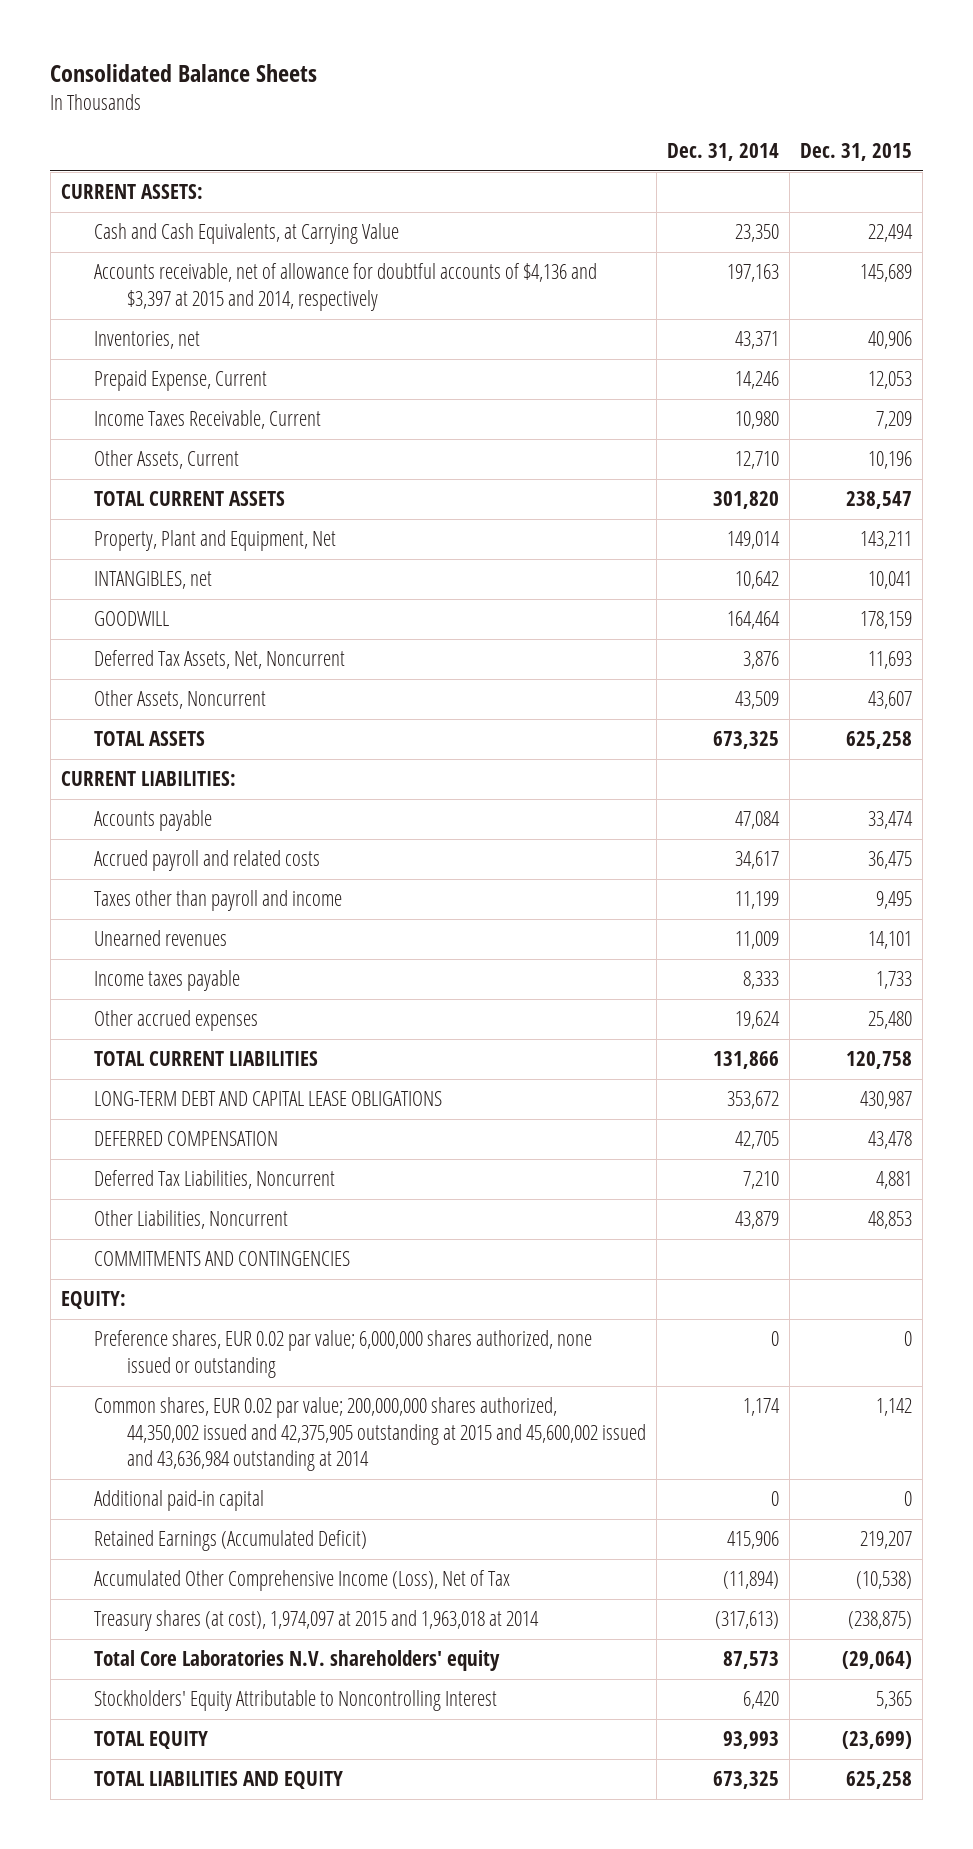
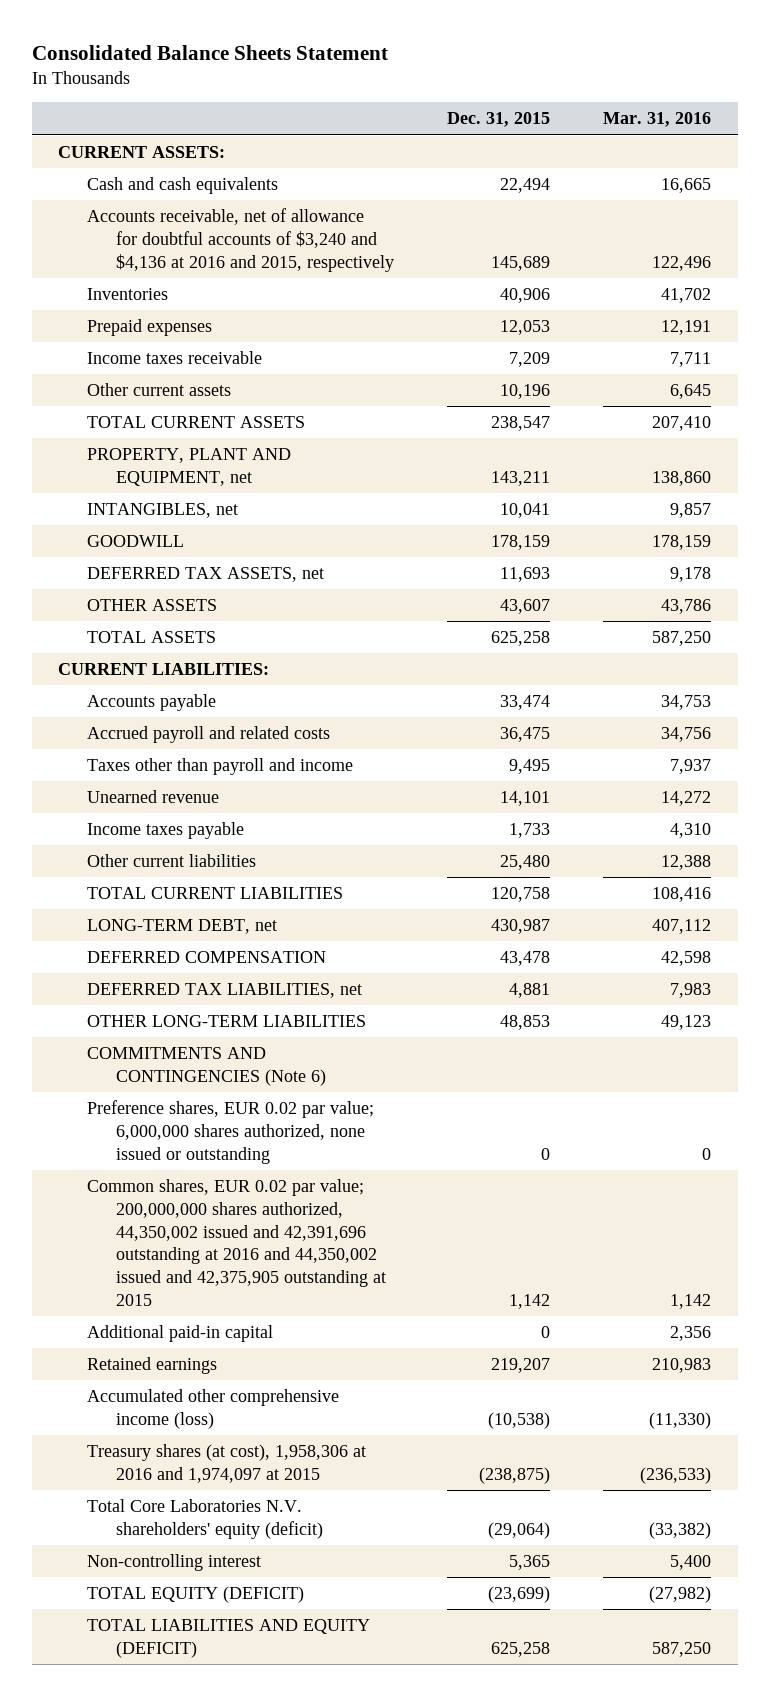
[50,64,318,83] Consolidated Balance Sheets -> [31,44,388,60] Consolidated Balance Sheets Statement
[667,143,780,162] Dec. 31, 2014 -> none
none -> [603,112,712,128] Mar. 31, 2016
[93,223,399,245] Cash and Cash Equivalents, at Carrying Value -> [87,177,279,195] Cash and cash equivalents
[93,263,597,311] Accounts receivable, net of allowance for doubtful accounts of $4,136 and $3,397 at 2015 and 2014, respectively -> [87,208,394,272] Accounts receivable, net of allowance for doubtful accounts of $3,240 and $4,136 at 2016 and 2015, respectively
[93,331,200,350] Inventories, net -> [87,288,169,301] Inventories
[93,370,267,392] Prepaid Expense, Current -> [87,319,213,337] Prepaid expenses
[93,410,321,430] Income Taxes Receivable, Current -> [87,351,263,365] Income taxes receivable
[93,450,239,470] Other Assets, Current -> [87,383,232,397] Other current assets
[93,530,336,552] Property, Plant and Equipment, Net -> [87,448,292,486] PROPERTY, PLANT AND EQUIPMENT, net
[93,650,345,670] Deferred Tax Assets, Net, Noncurrent -> [87,567,325,583] DEFERRED TAX ASSETS, net
[93,690,266,710] Other Assets, Noncurrent -> [87,599,218,612] OTHER ASSETS
[93,930,227,947] Unearned revenues -> [87,790,220,804] Unearned revenue
[93,1010,258,1032] Other accrued expenses -> [87,854,257,868] Other current liabilities
[93,1091,442,1107] LONG-TERM DEBT AND CAPITAL LEASE OBLIGATIONS -> [87,919,278,935] LONG-TERM DEBT, net
[60,1291,126,1310] EQUITY: -> none
[93,1170,335,1190] Deferred Tax Liabilities, Noncurrent -> [87,983,363,999] DEFERRED TAX LIABILITIES, net
[93,1210,288,1230] Other Liabilities, Noncurrent -> [87,1015,367,1028] OTHER LONG-TERM LIABILITIES
[93,1251,350,1267] COMMITMENTS AND CONTINGENCIES -> [87,1047,326,1086] COMMITMENTS AND CONTINGENCIES (Note 6)
[93,1397,646,1472] Common shares, EUR 0.02 par value; 200,000,000 shares authorized, 44,350,002 issued and 42,375,905 outstanding at 2015 and 45,600,002 issued and 43,636,984 outstanding at 2014 -> [87,1179,386,1306] Common shares, EUR 0.02 par value; 200,000,000 shares authorized, 44,350,002 issued and 42,391,696 outstanding at 2016 and 44,350,002 issued and 42,375,905 outstanding at 2015
[93,1530,367,1552] Retained Earnings (Accumulated Deficit) -> [87,1357,218,1375] Retained earnings
[93,1570,510,1592] Accumulated Other Comprehensive Income (Loss), Net of Tax -> [87,1389,340,1429] Accumulated other comprehensive income (loss)
[93,1610,539,1632] Treasury shares (at cost), 1,974,097 at 2015 and 1,963,018 at 2014 -> [87,1444,367,1483] Treasury shares (at cost), 1,958,306 at 2016 and 1,974,097 at 2015
[93,1650,500,1672] Total Core Laboratories N.V. shareholders' equity -> [87,1499,323,1539] Total Core Laboratories N.V. shareholders' equity (deficit)
[93,1690,497,1712] Stockholders' Equity Attributable to Noncontrolling Interest -> [87,1554,262,1572] Non-controlling interest
[93,1731,208,1750] TOTAL EQUITY -> [87,1586,305,1604] TOTAL EQUITY (DEFICIT)
[93,1771,343,1790] TOTAL LIABILITIES AND EQUITY -> [87,1619,371,1658] TOTAL LIABILITIES AND EQUITY (DEFICIT)

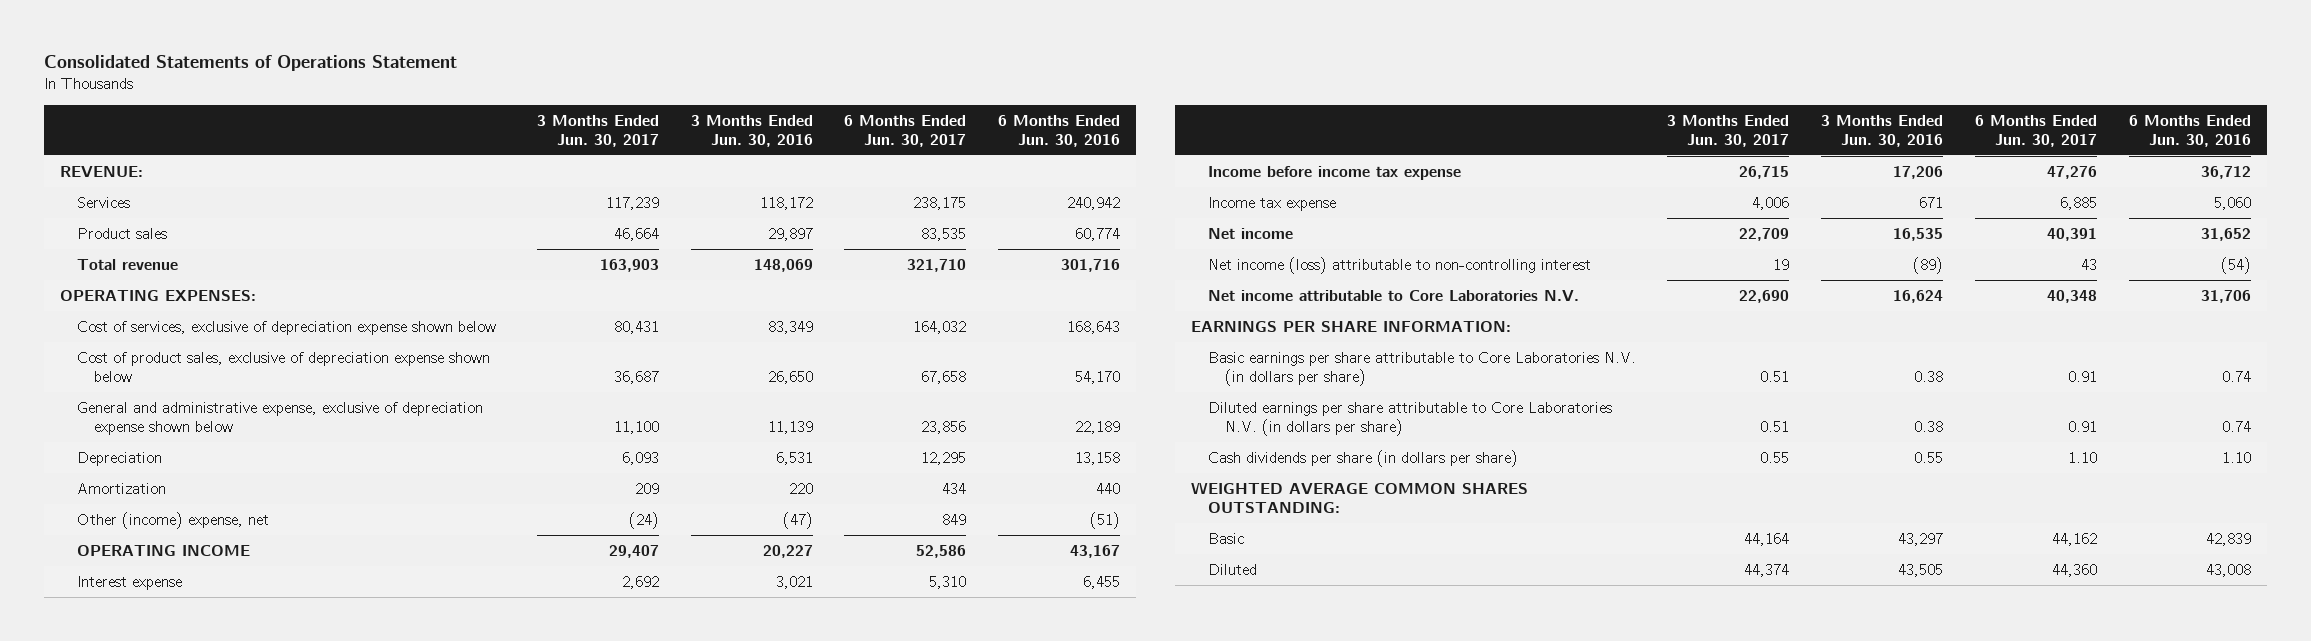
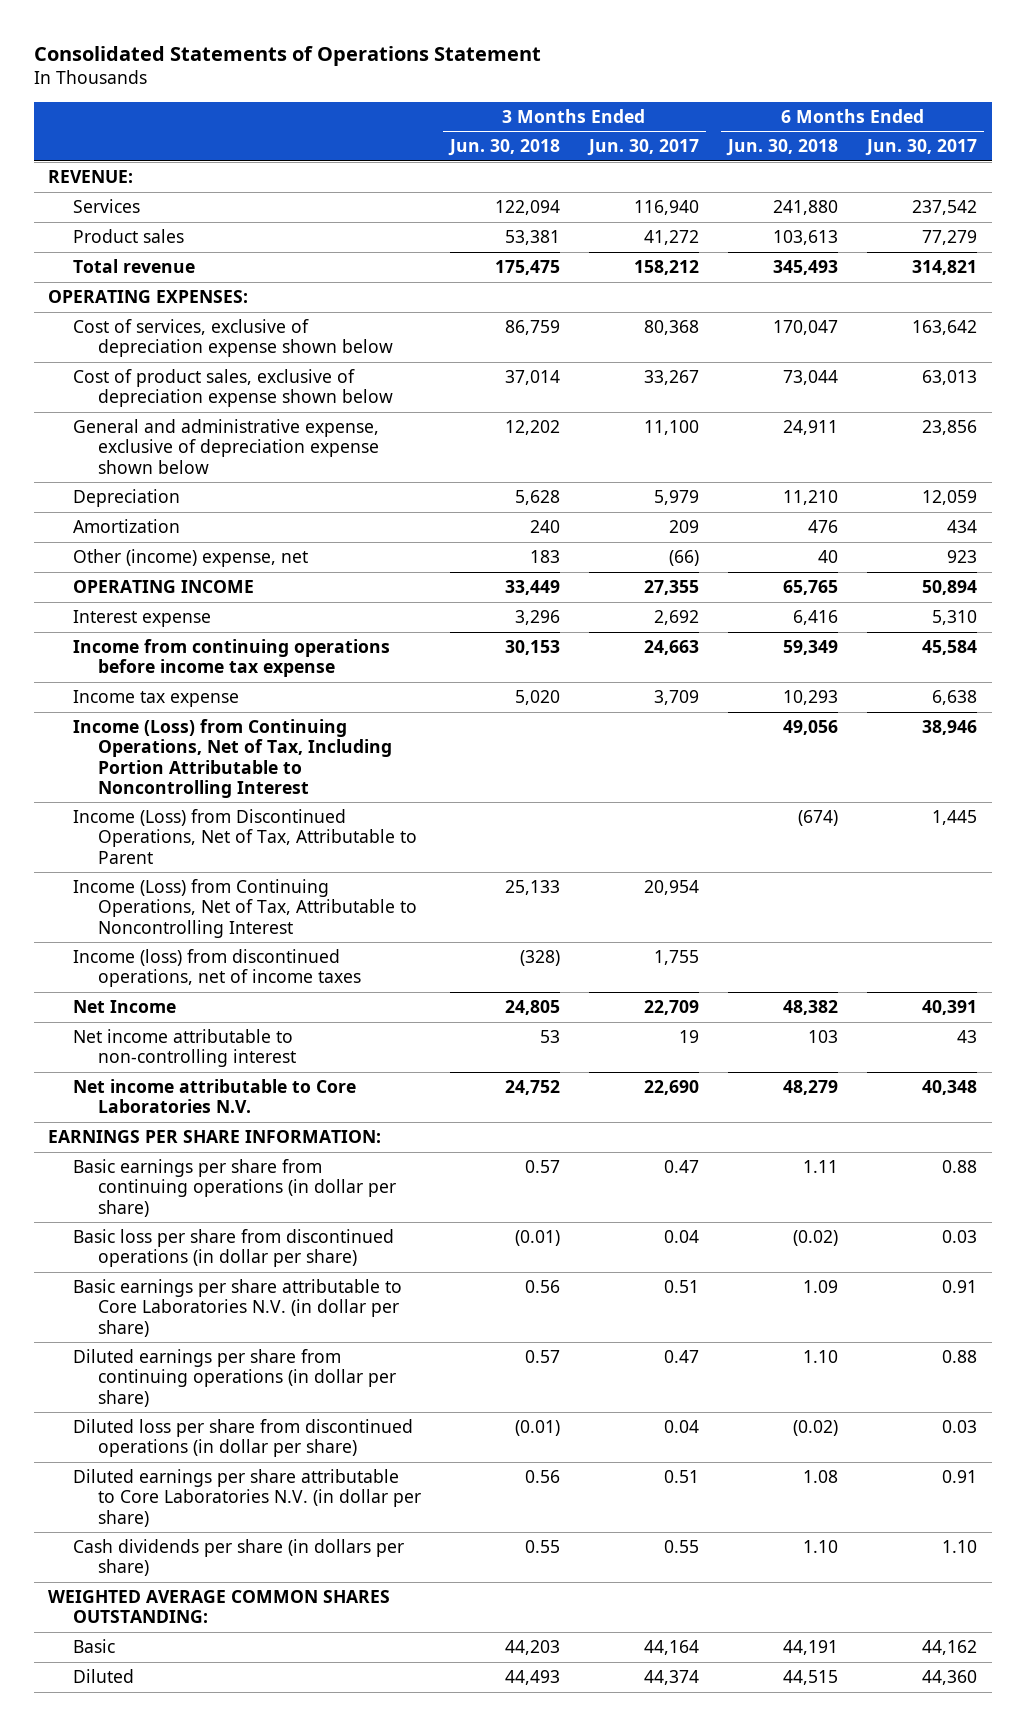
[690,114,813,147] 3 Months Ended Jun. 30, 2016 -> none
[998,114,1121,147] 6 Months Ended Jun. 30, 2016 -> none
none -> [447,139,560,157] Jun. 30, 2018
none -> [725,139,838,157] Jun. 30, 2018
[605,196,659,210] 117,239 -> [633,200,699,216] 116,940
[913,196,967,210] 238,175 -> [912,200,978,216] 237,542
[613,227,659,241] 46,664 -> [643,230,699,246] 41,272
[921,227,967,241] 83,535 -> [922,230,978,246] 77,279
[599,258,659,272] 163,903 -> [633,260,699,276] 158,212
[907,258,967,272] 321,710 -> [912,260,978,276] 314,821
[613,320,659,334] 80,431 -> [643,320,699,336] 80,368
[913,320,967,334] 164,032 -> [912,320,978,336] 163,642
[613,370,659,384] 36,687 -> [643,370,699,386] 33,267
[921,370,967,384] 67,658 -> [922,370,978,386] 63,013
[621,451,659,465] 6,093 -> [653,490,699,506] 5,979
[921,451,967,465] 12,295 -> [922,490,978,506] 12,059
[628,511,659,529] (24) -> [668,550,699,567] (66)
[942,513,967,525] 849 -> [947,550,978,564] 923
[608,544,659,558] 29,407 -> [643,580,699,596] 27,355
[916,544,967,558] 52,586 -> [922,580,978,596] 50,894
[1207,165,1461,180] Income before income tax expense -> [73,639,391,678] Income from continuing operations before income tax expense
[1739,165,1790,179] 26,715 -> [643,640,699,656] 24,663
[2046,165,2097,179] 47,276 -> [922,640,978,656] 45,584
[1752,196,1790,210] 4,006 -> [653,690,699,706] 3,709
[2059,196,2097,210] 6,885 -> [932,690,978,706] 6,638
none -> [73,719,392,798] Income (Loss) from Continuing Operations, Net of Tax, Including Portion Attributable to Noncontrolling Interest
none -> [73,809,417,864] Income (Loss) from Discontinued Operations, Net of Tax, Attributable to Parent
none -> [73,879,417,938] Income (Loss) from Continuing Operations, Net of Tax, Attributable to Noncontrolling Interest
none -> [73,949,361,988] Income (loss) from discontinued operations, net of income taxes
[1207,227,1293,239] Net income -> [73,1000,177,1014] Net Income
[1207,256,1591,274] Net income (loss) attributable to non-controlling interest -> [73,1029,296,1068] Net income attributable to non-controlling interest
none -> [73,1159,396,1217] Basic earnings per share from continuing operations (in dollar per share)
none -> [73,1229,395,1268] Basic loss per share from discontinued operations (in dollar per share)
[1207,351,1636,386] Basic earnings per share attributable to Core Laboratories N.V. (in dollars per share) -> [73,1279,403,1337] Basic earnings per share attributable to Core Laboratories N.V. (in dollar per share)
none -> [73,1349,396,1407] Diluted earnings per share from continuing operations (in dollar per share)
none -> [73,1419,414,1458] Diluted loss per share from discontinued operations (in dollar per share)
[1207,401,1612,436] Diluted earnings per share attributable to Core Laboratories N.V. (in dollars per share) -> [73,1469,421,1527] Diluted earnings per share attributable to Core Laboratories N.V. (in dollar per share)

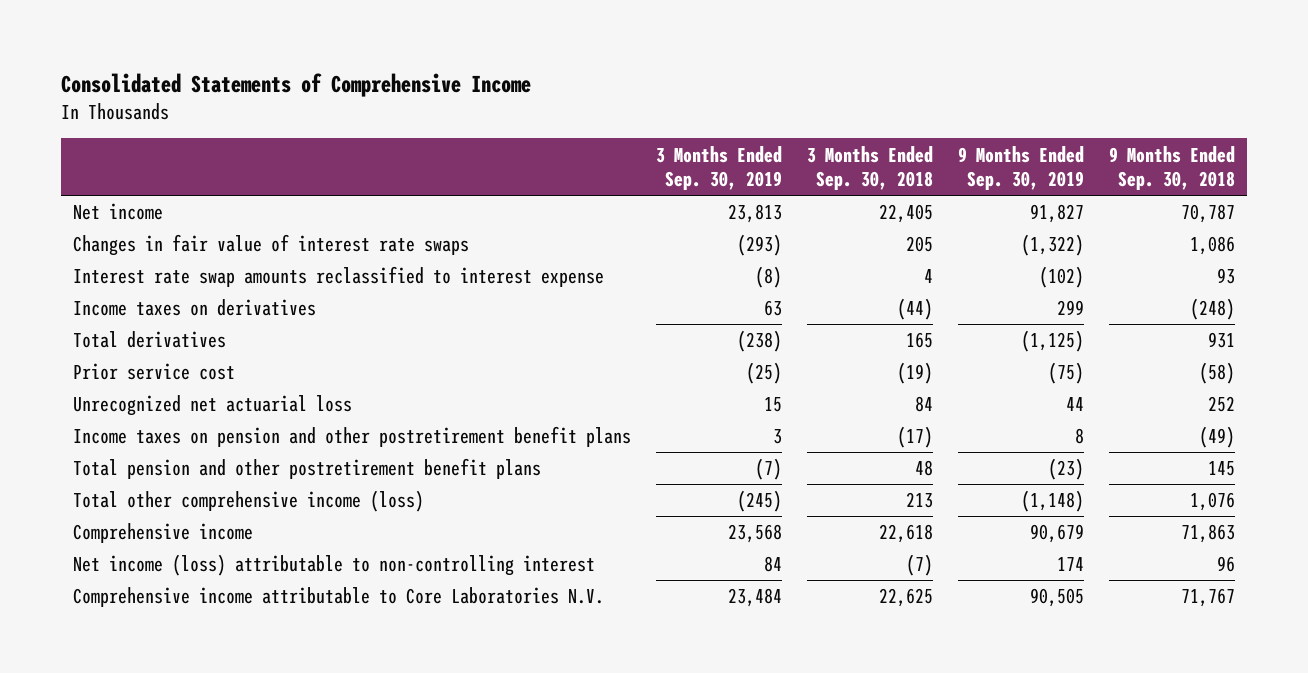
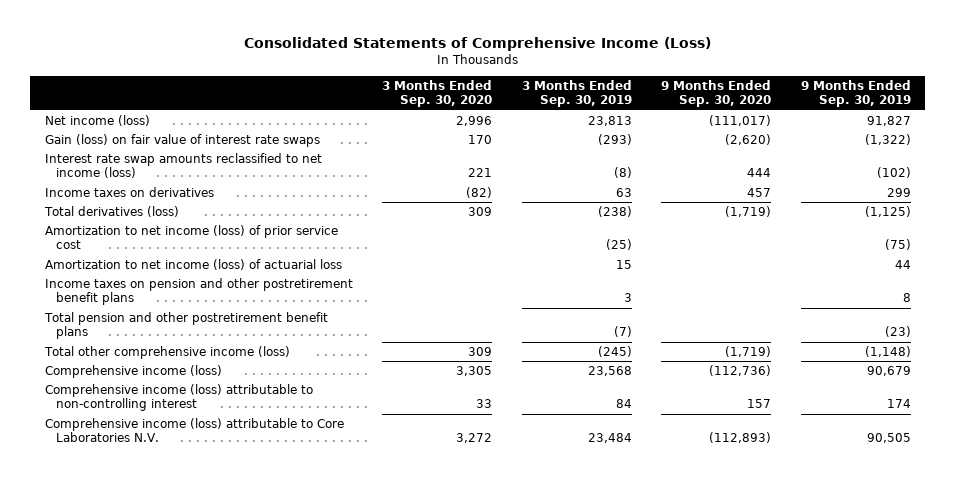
[60,72,531,97] Consolidated Statements of Comprehensive Income -> [243,37,711,52] Consolidated Statements of Comprehensive Income (Loss)
[807,145,934,191] 3 Months Ended Sep. 30, 2018 -> none
[1108,145,1235,191] 9 Months Ended Sep. 30, 2018 -> none
none -> [382,79,493,108] 3 Months Ended Sep. 30, 2020
none -> [661,79,772,108] 9 Months Ended Sep. 30, 2020
[73,203,164,221] Net income -> [44,114,150,126] Net income (loss)
[73,234,470,257] Changes in fair value of interest rate swaps -> [44,133,320,147] Gain (loss) on fair value of interest rate swaps
[73,266,605,288] Interest rate swap amounts reclassified to interest expense -> [44,152,322,179] Interest rate swap amounts reclassified to net income (loss)
[73,331,227,349] Total derivatives -> [43,205,179,217] Total derivatives (loss)
[73,363,236,381] Prior service cost -> [44,224,338,250] Amortization to net income (loss) of prior service cost
[73,395,353,417] Unrecognized net actuarial loss -> [44,258,342,270] Amortization to net income (loss) of actuarial loss
[73,523,254,544] Comprehensive income -> [44,364,222,378] Comprehensive income (loss)
[73,554,596,577] Net income (loss) attributable to non-controlling interest -> [44,383,313,412] Comprehensive income (loss) attributable to non-controlling interest
[73,587,605,608] Comprehensive income attributable to Core Laboratories N.V. -> [44,417,344,443] Comprehensive income (loss) attributable to Core Laboratories N.V.

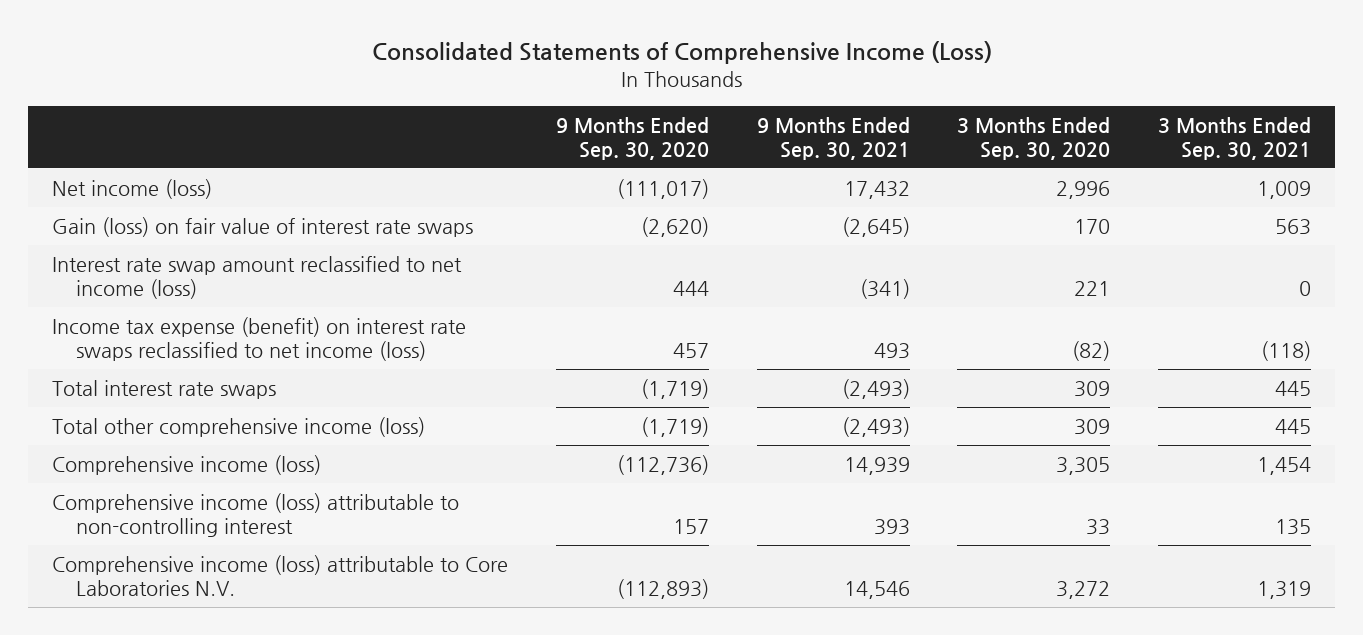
[521,79,632,108] 3 Months Ended Sep. 30, 2019 -> none
[800,79,911,108] 9 Months Ended Sep. 30, 2019 -> none
none -> [756,116,910,160] 9 Months Ended Sep. 30, 2021
none -> [1158,116,1312,160] 3 Months Ended Sep. 30, 2021
[44,224,338,250] Amortization to net income (loss) of prior service cost -> none
[44,258,342,270] Amortization to net income (loss) of actuarial loss -> none
[44,277,353,306] Income taxes on pension and other postretirement benefit plans -> none
[43,311,328,340] Total pension and other postretirement benefit plans -> none
[44,152,322,179] Interest rate swap amounts reclassified to net income (loss) -> [51,255,462,299] Interest rate swap amount reclassified to net income (loss)
[44,186,214,197] Income taxes on derivatives -> [51,316,466,361] Income tax expense (benefit) on interest rate swaps reclassified to net income (loss)
[43,205,179,217] Total derivatives (loss) -> [51,379,276,399] Total interest rate swaps

